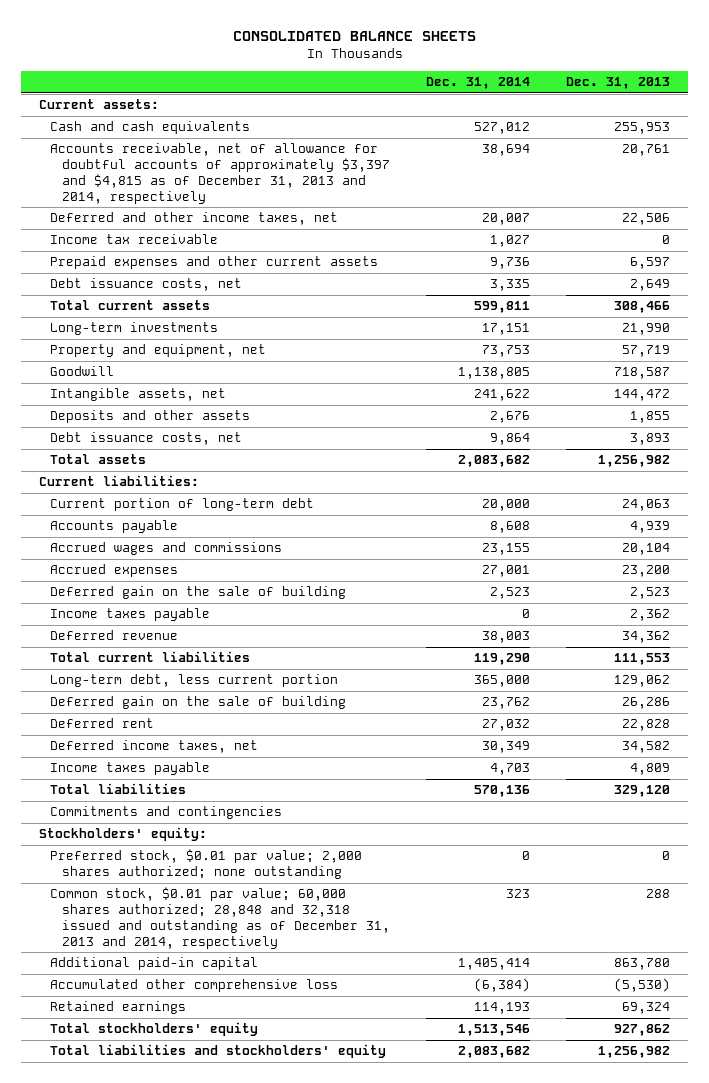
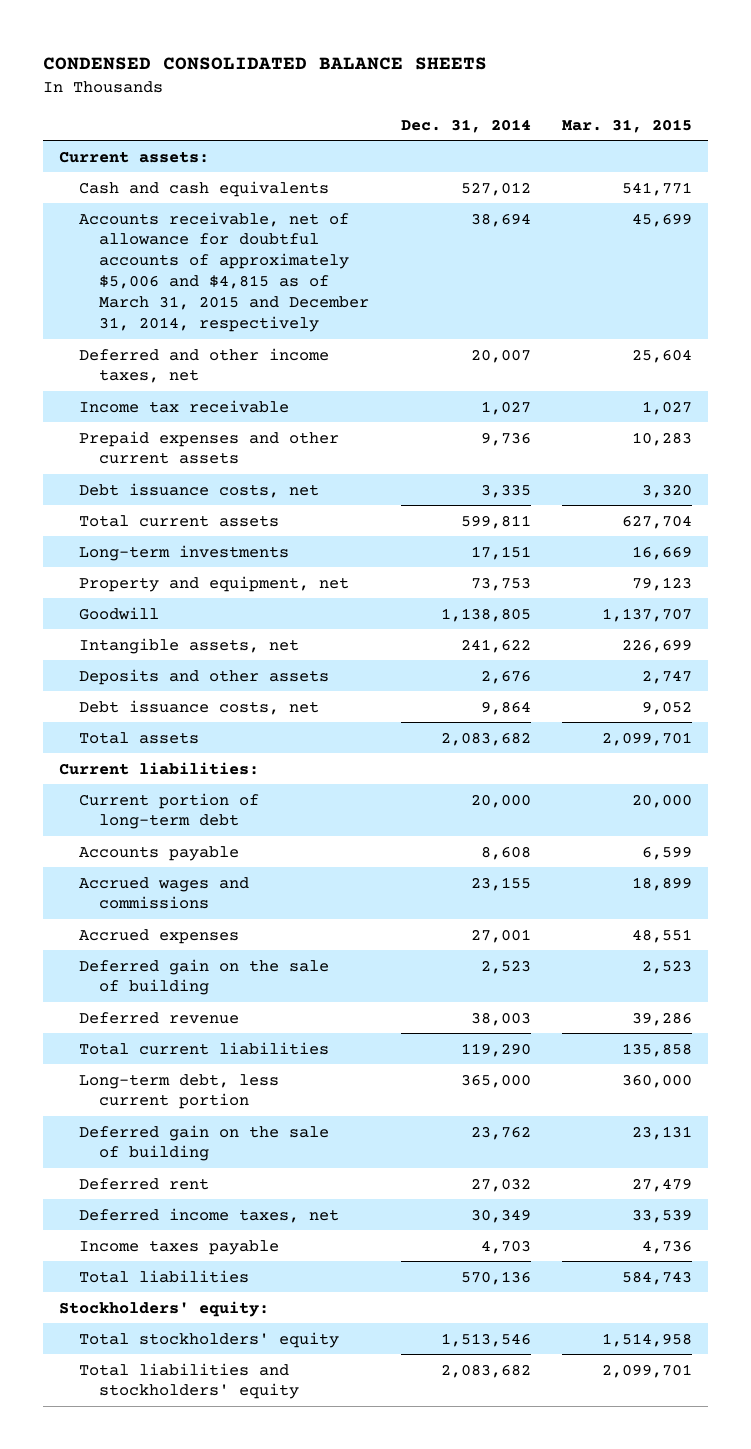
[232,30,476,41] CONSOLIDATED BALANCE SHEETS -> [43,57,488,71] CONDENSED CONSOLIDATED BALANCE SHEETS
[565,77,670,90] Dec. 31, 2013 -> none
none -> [562,118,693,133] Mar. 31, 2015
[50,143,390,205] Accounts receivable, net of allowance for doubtful accounts of approximately $3,397 and $4,815 as of December 31, 2013 and 2014, respectively -> [78,211,369,332] Accounts receivable, net of allowance for doubtful accounts of approximately $5,006 and $4,815 as of March 31, 2015 and December 31, 2014, respectively
[50,608,211,622] Income taxes payable -> none
[50,806,283,820] Commitments and contingencies -> none
[50,849,363,880] Preferred stock, $0.01 par value; 2,000 shares authorized; none outstanding -> none
[50,887,390,950] Common stock, $0.01 par value; 60,000 shares authorized; 28,848 and 32,318 issued and outstanding as of December 31, 2013 and 2014, respectively -> none
[50,957,259,971] Additional paid-in capital -> none
[50,979,339,993] Accumulated other comprehensive loss -> none
[50,1001,187,1015] Retained earnings -> none

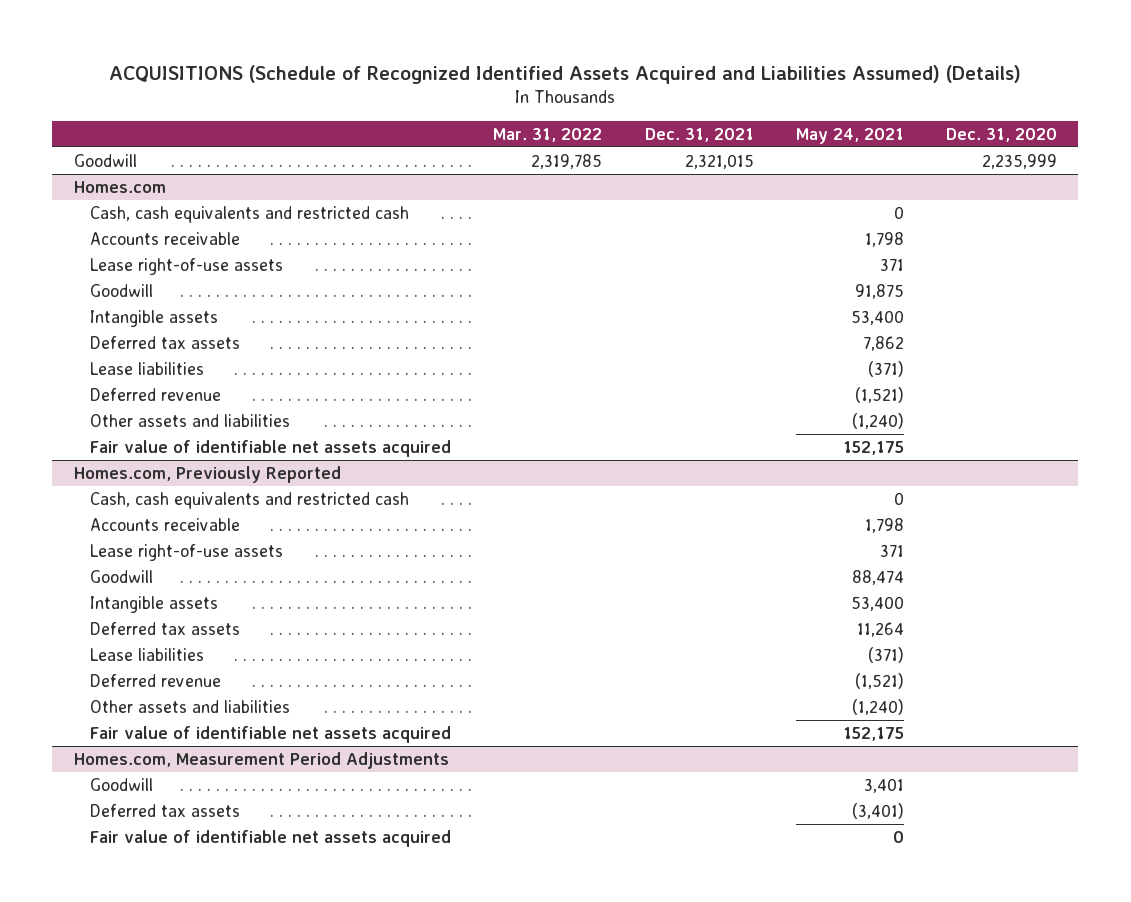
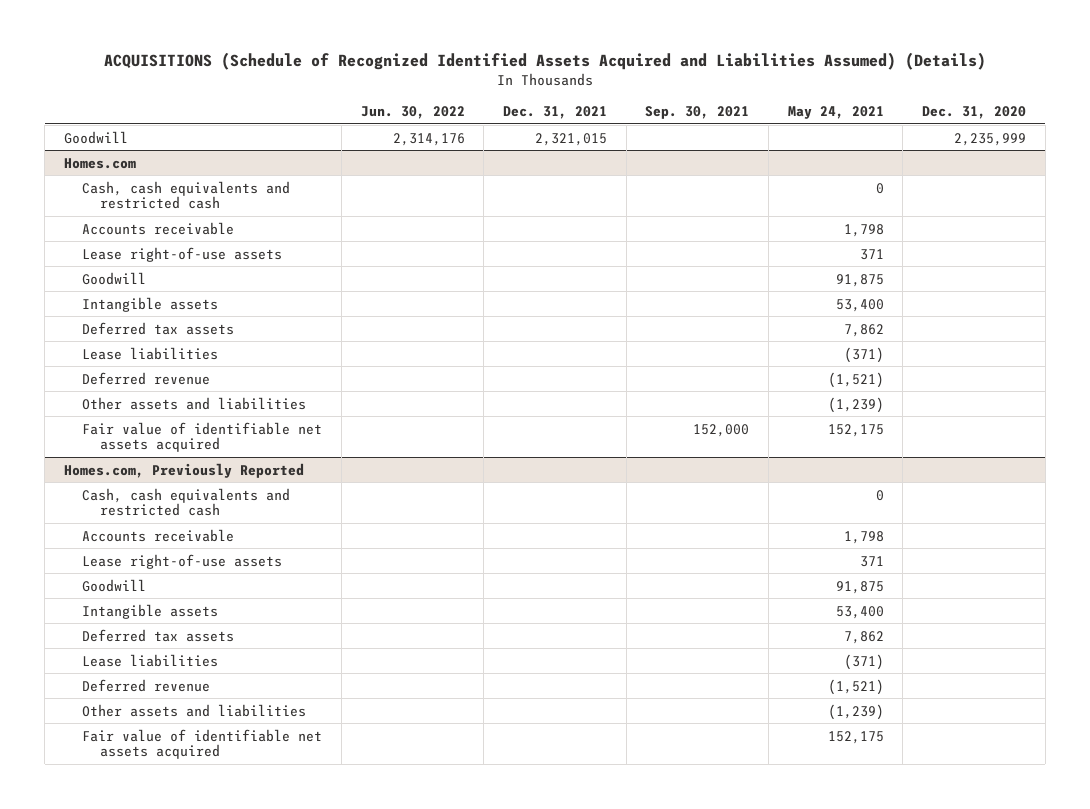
[493,127,603,142] Mar. 31, 2022 -> none
none -> [360,105,465,119] Jun. 30, 2022
none -> [645,105,750,119] Sep. 30, 2021
[851,412,904,429] (1,240) -> [827,396,884,413] (1,239)
[851,569,904,585] 88,474 -> [835,580,884,594] 91,875
[856,621,904,637] 11,264 -> [843,630,884,644] 7,862
[851,698,904,715] (1,240) -> [827,703,884,720] (1,239)
[73,751,449,769] Homes.com, Measurement Period Adjustments -> none
[90,777,154,791] Goodwill -> none
[90,803,241,817] Deferred tax assets -> none
[90,829,452,847] Fair value of identifiable net assets acquired -> none

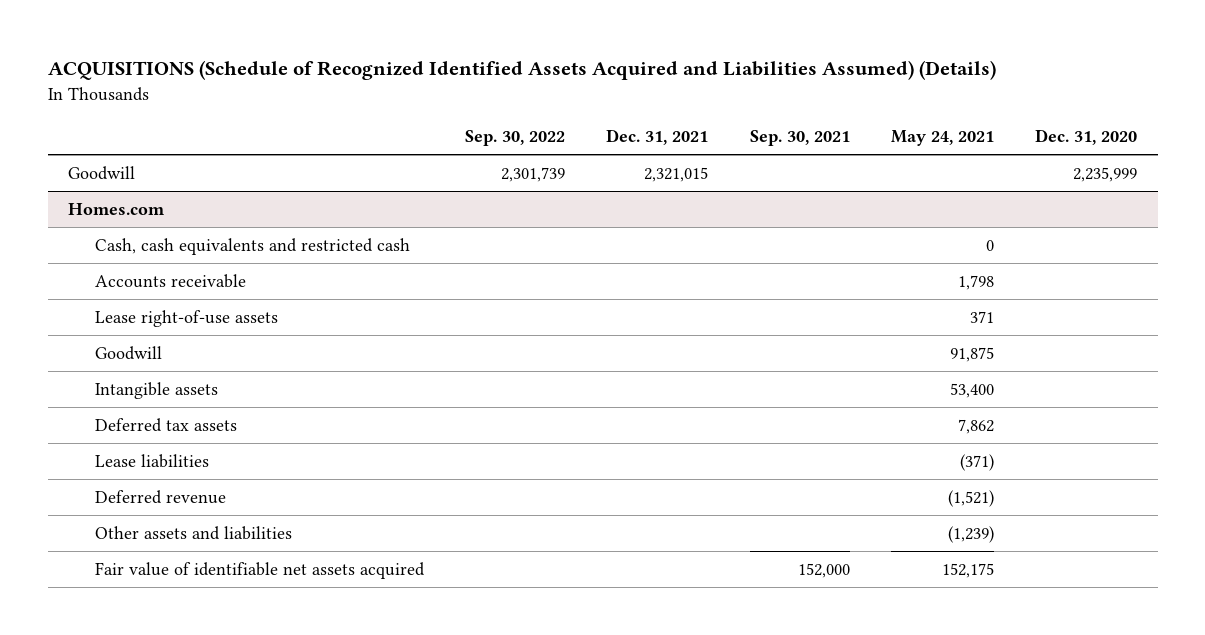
[360,105,465,119] Jun. 30, 2022 -> none
none -> [465,129,566,146] Sep. 30, 2022
[63,462,304,478] Homes.com, Previously Reported -> none
[82,487,291,517] Cash, cash equivalents and restricted cash -> none
[82,528,235,542] Accounts receivable -> none
[82,553,283,569] Lease right-of-use assets -> none
[82,578,147,592] Goodwill -> none
[82,603,219,619] Intangible assets -> none
[82,628,235,642] Deferred tax assets -> none
[82,653,219,667] Lease liabilities -> none
[82,678,211,692] Deferred revenue -> none
[82,703,307,717] Other assets and liabilities -> none
[82,728,323,760] Fair value of identifiable net assets acquired -> none

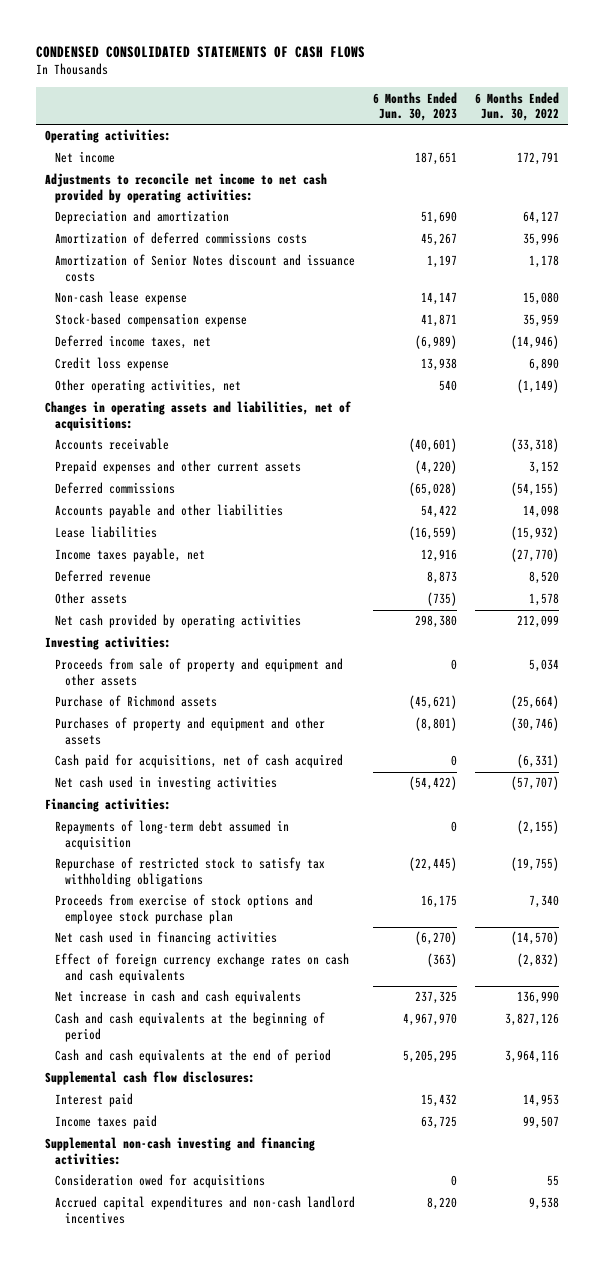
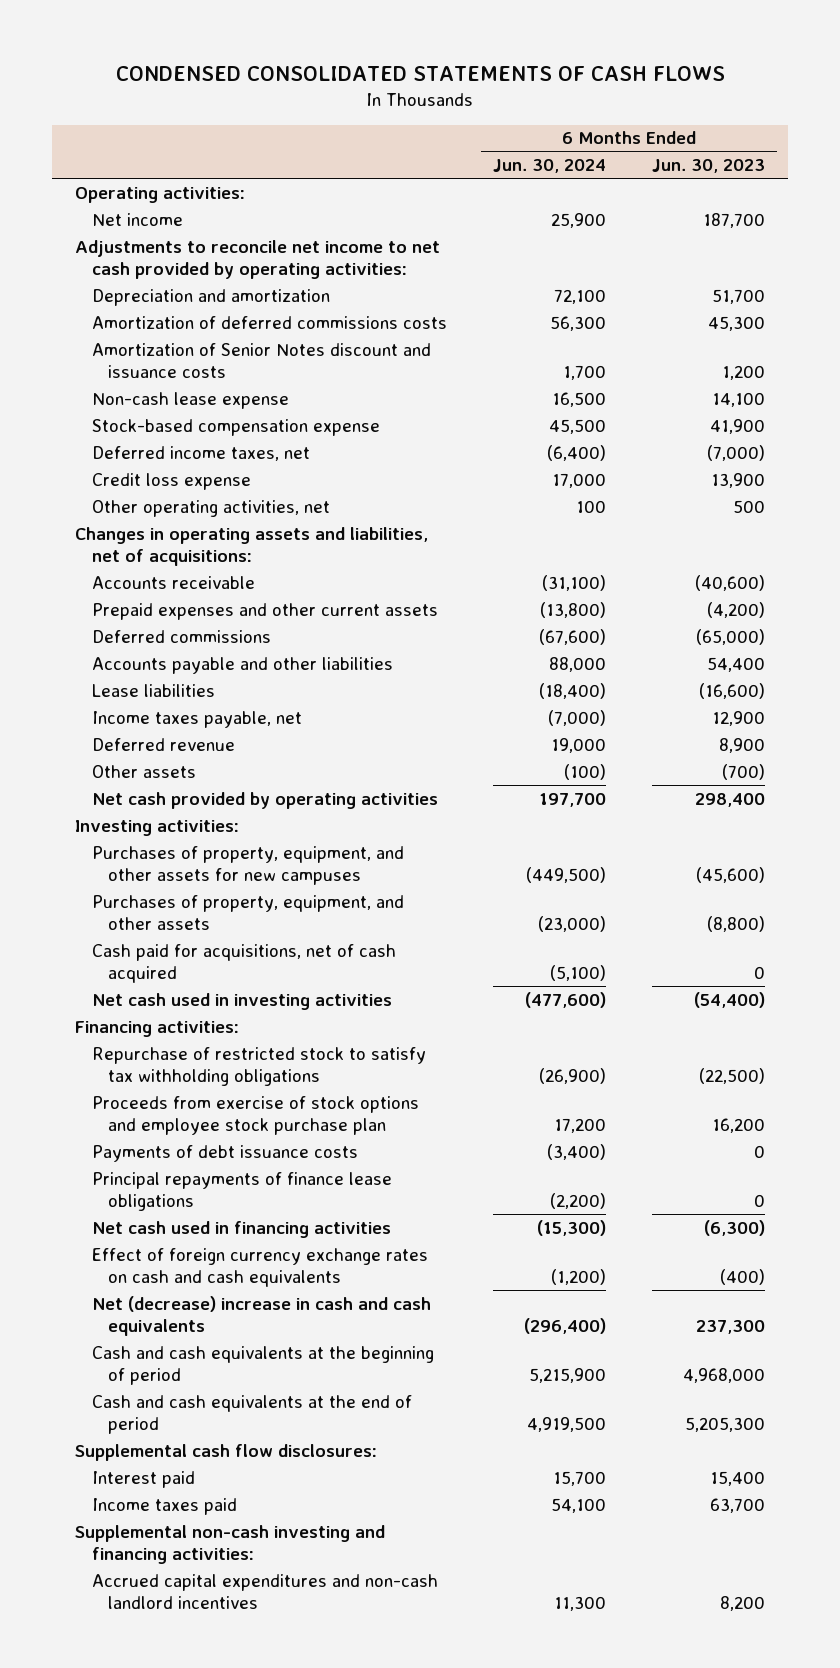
[475,91,560,122] 6 Months Ended Jun. 30, 2022 -> none
none -> [492,159,606,174] Jun. 30, 2024
[415,152,458,166] 187,651 -> [702,212,765,228] 187,700
[421,211,458,225] 51,690 -> [711,288,765,304] 51,700
[421,233,458,247] 45,267 -> [707,315,765,331] 45,300
[427,255,458,269] 1,197 -> [721,364,765,380] 1,200
[421,292,458,306] 14,147 -> [711,391,765,407] 14,100
[421,314,458,328] 41,871 -> [709,418,765,434] 41,900
[415,335,458,350] (6,989) -> [706,444,765,461] (7,000)
[421,358,458,372] 13,938 -> [710,472,765,488] 13,900
[439,380,458,392] 540 -> [732,499,765,513] 500
[409,438,458,453] (40,601) -> [694,574,765,591] (40,600)
[415,460,458,475] (4,220) -> [706,601,765,618] (4,200)
[409,482,458,497] (65,028) -> [695,628,765,645] (65,000)
[421,505,458,519] 54,422 -> [706,656,765,672] 54,400
[409,526,458,541] (16,559) -> [698,682,765,699] (16,600)
[421,549,458,563] 12,916 -> [711,710,765,726] 12,900
[427,571,458,585] 8,873 -> [718,737,765,753] 8,900
[427,592,458,607] (735) -> [721,763,765,780] (700)
[415,615,458,629] 298,380 -> [694,792,765,807] 298,400
[55,658,344,687] Proceeds from sale of property and equipment and other assets -> none
[55,695,218,708] Purchase of Richmond assets -> none
none -> [91,845,404,885] Purchases of property, equipment, and other assets for new campuses
[55,717,326,746] Purchases of property and equipment and other assets -> [91,894,404,930] Purchases of property, equipment, and other assets
[415,717,458,732] (8,801) -> [706,915,765,932] (8,800)
[409,776,458,791] (54,422) -> [693,991,765,1008] (54,400)
[55,820,290,851] Repayments of long-term debt assumed in acquisition -> none
[409,857,458,872] (22,445) -> [698,1067,765,1084] (22,500)
[421,895,458,909] 16,175 -> [711,1117,765,1133] 16,200
none -> [91,1144,358,1162] Payments of debt issuance costs
none -> [91,1171,392,1211] Principal repayments of finance lease obligations
[415,931,458,946] (6,270) -> [703,1219,765,1236] (6,300)
[427,953,458,968] (363) -> [719,1268,765,1285] (400)
[55,990,302,1005] Net increase in cash and cash equivalents -> [91,1295,431,1336] Net (decrease) increase in cash and cash equivalents
[415,991,458,1005] 237,325 -> [695,1319,765,1334] 237,300
[403,1013,458,1027] 4,967,970 -> [682,1367,765,1383] 4,968,000
[403,1050,458,1064] 5,205,295 -> [684,1416,765,1432] 5,205,300
[421,1094,458,1108] 15,432 -> [709,1470,765,1486] 15,400
[421,1116,458,1130] 63,725 -> [709,1497,765,1513] 63,700
[55,1174,266,1189] Consideration owed for acquisitions -> none
[427,1197,458,1211] 8,220 -> [719,1595,765,1611] 8,200

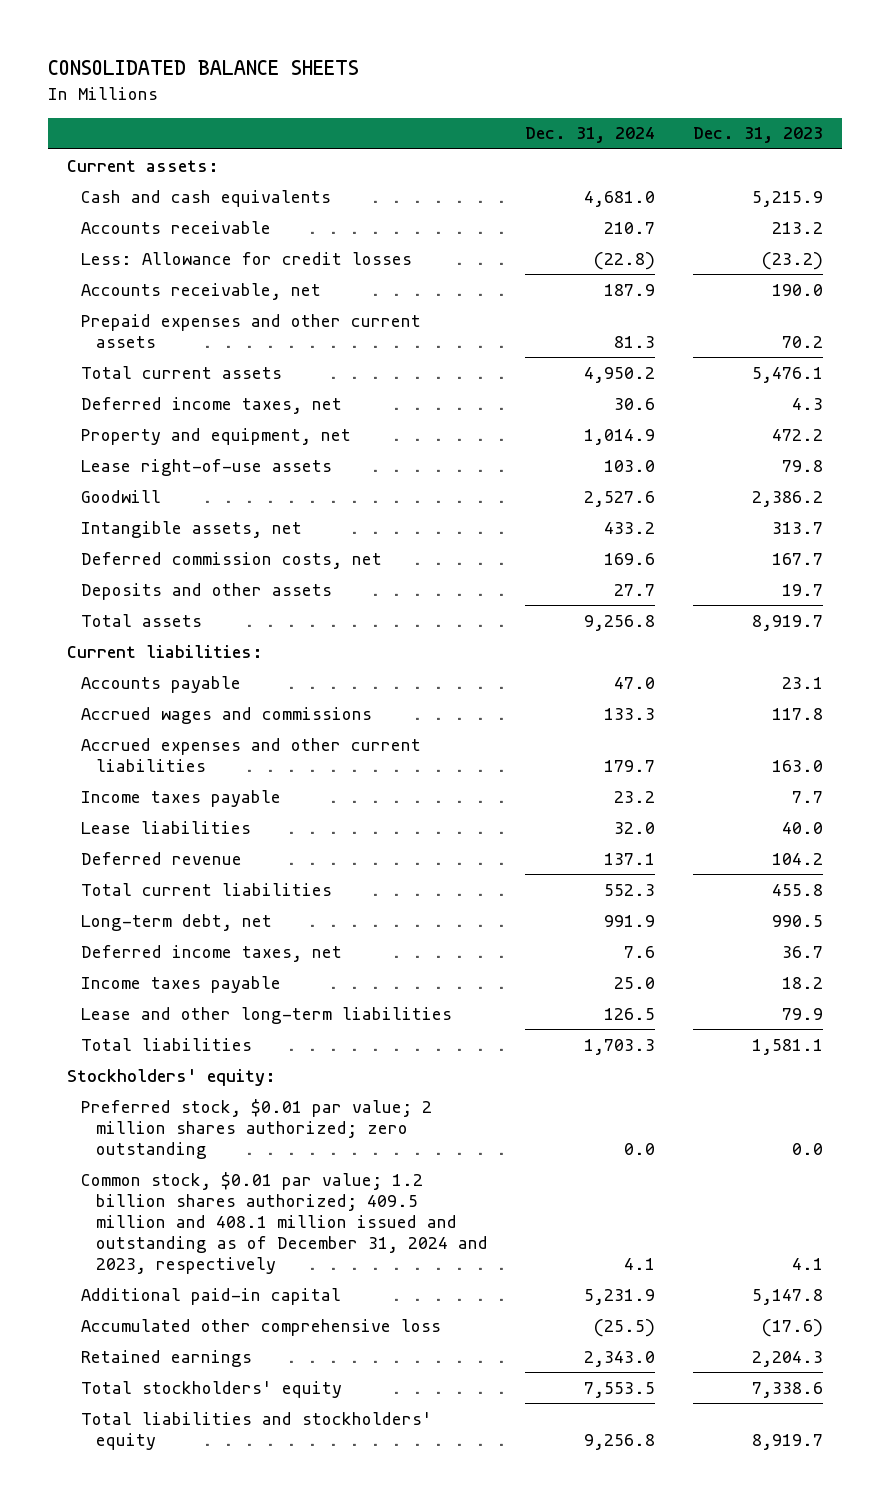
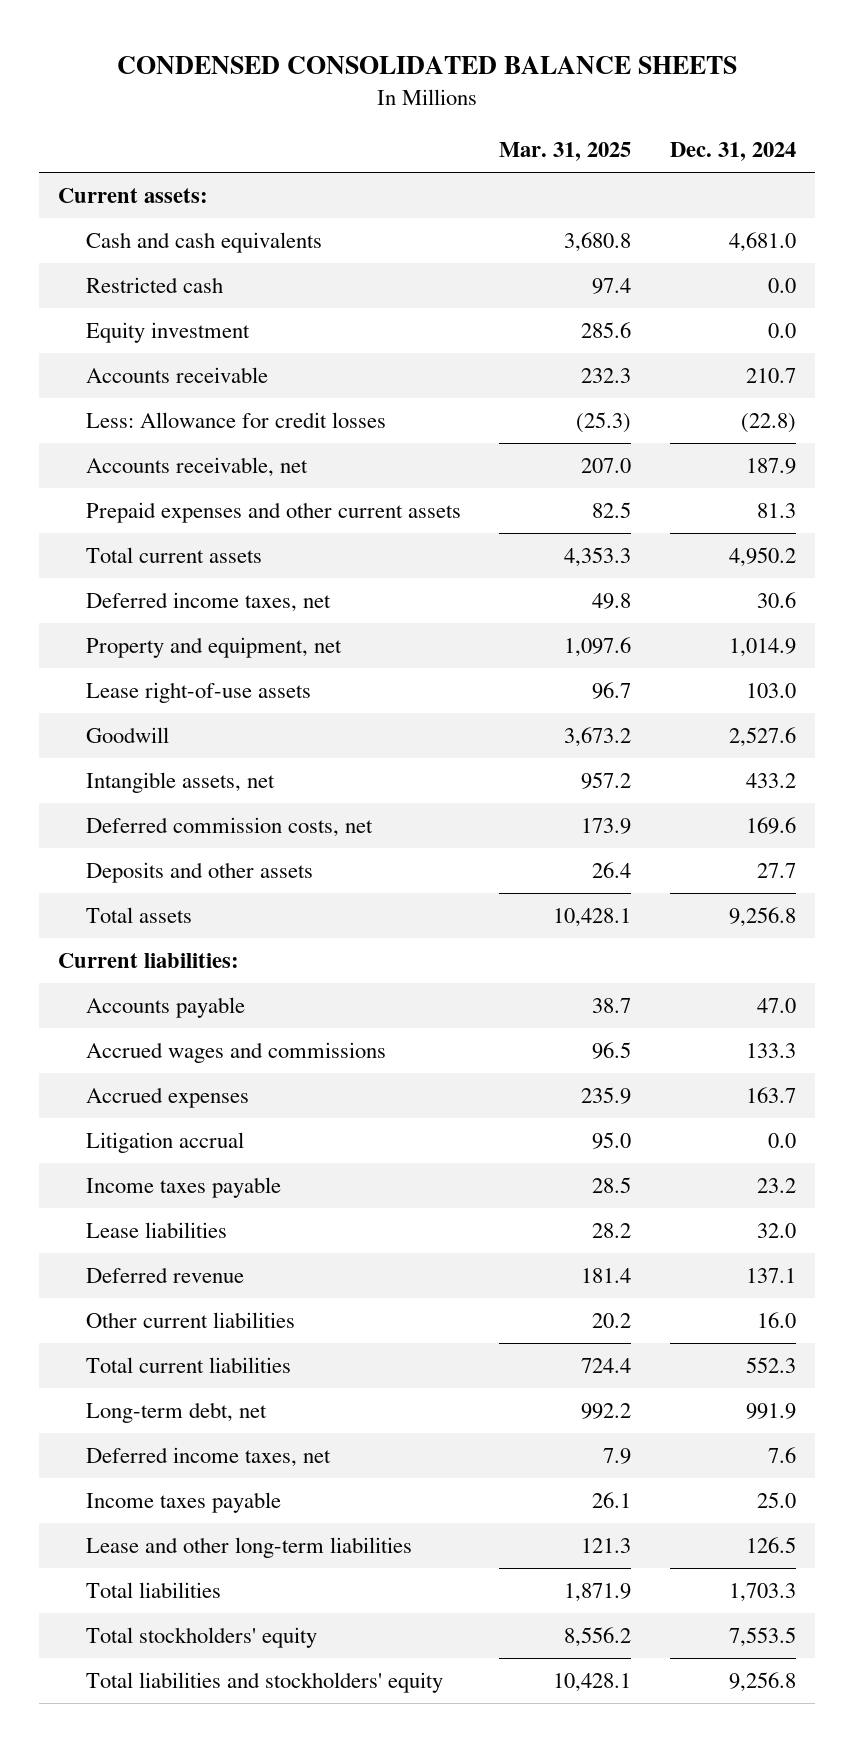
[47,60,359,76] CONSOLIDATED BALANCE SHEETS -> [116,55,737,74] CONDENSED CONSOLIDATED BALANCE SHEETS
[693,127,824,144] Dec. 31, 2023 -> none
none -> [499,142,632,162] Mar. 31, 2025
none -> [85,277,223,294] Restricted cash
none -> [85,322,250,344] Equity investment
[81,737,422,772] Accrued expenses and other current liabilities -> [85,1087,249,1109] Accrued expenses
[604,759,656,772] 179.7 -> [745,1087,796,1104] 163.7
none -> [85,1132,244,1154] Litigation accrual
none -> [85,1312,295,1329] Other current liabilities
[66,1068,276,1086] Stockholders' equity: -> none
[81,1098,433,1159] Preferred stock, $0.01 par value; 2 million shares authorized; zero outstanding -> none
[81,1171,488,1274] Common stock, $0.01 par value; 1.2 billion shares authorized; 409.5 million and 408.1 million issued and outstanding as of December 31, 2024 and 2023, respectively -> none
[81,1287,342,1305] Additional paid-in capital -> none
[81,1318,442,1336] Accumulated other comprehensive loss -> none
[81,1349,253,1367] Retained earnings -> none

